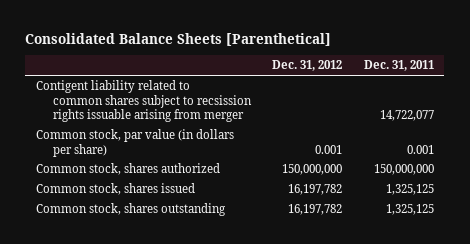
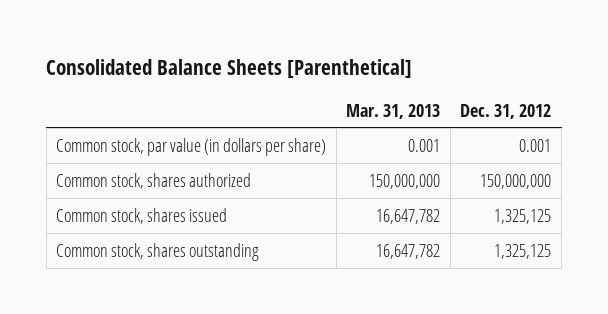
[363,60,434,72] Dec. 31, 2011 -> none
none -> [346,103,441,119] Mar. 31, 2013
[36,80,253,122] Contigent liability related to common shares subject to recsission rights issuable arising from merger -> none
[288,184,343,196] 16,197,782 -> [494,208,552,224] 1,325,125
[288,204,343,216] 16,197,782 -> [494,243,552,259] 1,325,125

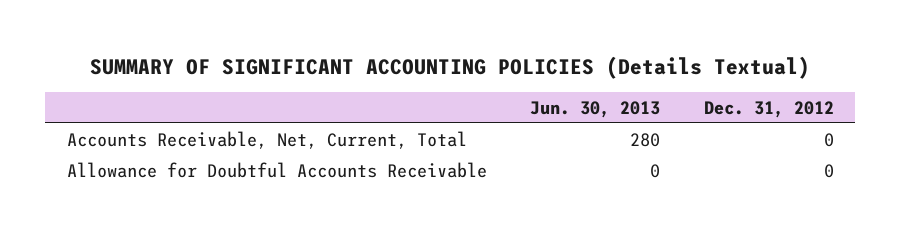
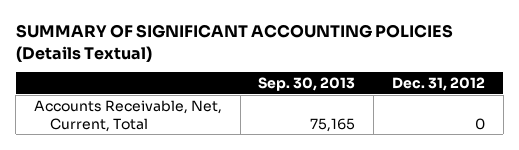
[530,100,661,118] Jun. 30, 2013 -> none
none -> [258,77,356,92] Sep. 30, 2013
[67,161,488,178] Allowance for Doubtful Accounts Receivable -> none

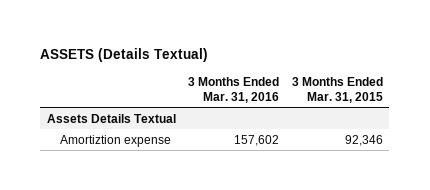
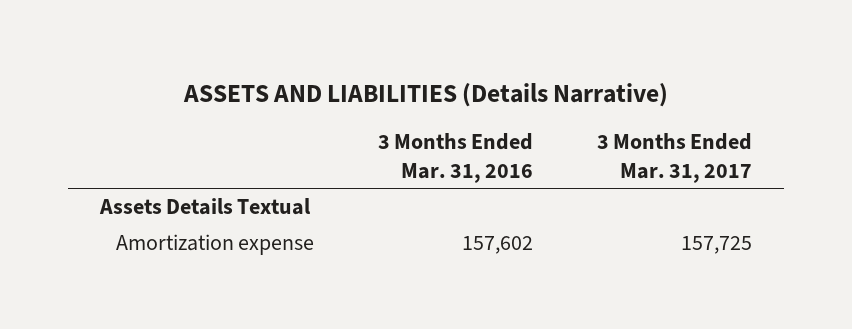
[40,47,209,62] ASSETS (Details Textual) -> [182,83,668,108] ASSETS AND LIABILITIES (Details Narrative)
[292,76,384,103] 3 Months Ended Mar. 31, 2015 -> none
none -> [596,133,752,183] 3 Months Ended Mar. 31, 2017
[59,134,171,147] Amortiztion expense -> [115,234,314,256] Amortization expense

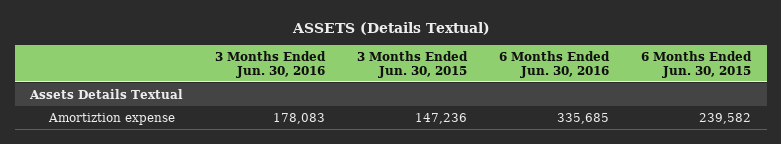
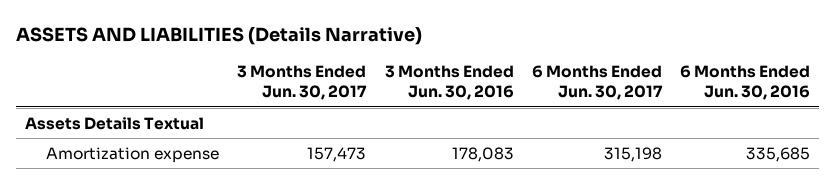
[291,21,490,35] ASSETS (Details Textual) -> [16,26,423,45] ASSETS AND LIABILITIES (Details Narrative)
[357,50,469,78] 3 Months Ended Jun. 30, 2015 -> none
[640,50,752,78] 6 Months Ended Jun. 30, 2015 -> none
none -> [237,65,368,101] 3 Months Ended Jun. 30, 2017
none -> [531,65,663,101] 6 Months Ended Jun. 30, 2017
[47,112,175,125] Amortiztion expense -> [45,146,219,163] Amortization expense

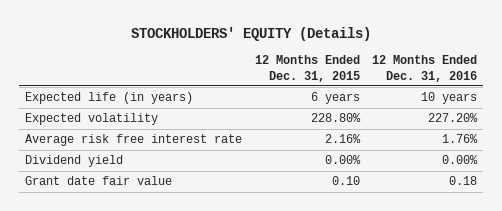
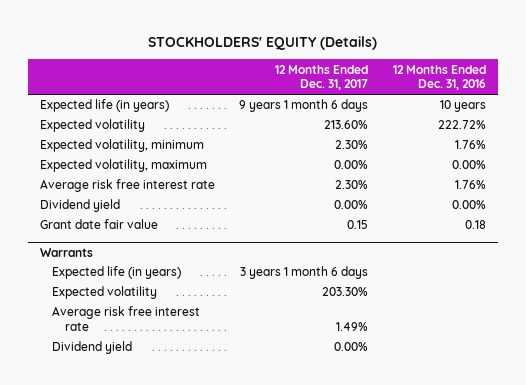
[254,55,360,82] 12 Months Ended Dec. 31, 2015 -> none
none -> [275,64,369,91] 12 Months Ended Dec. 31, 2017
[427,113,478,123] 227.20% -> [437,120,486,130] 222.72%
none -> [40,139,205,153] Expected volatility, minimum
none -> [40,159,208,173] Expected volatility, maximum
none -> [40,247,94,257] Warrants
none -> [52,266,182,280] Expected life (in years)
none -> [52,286,158,300] Expected volatility
none -> [52,306,201,332] Average risk free interest rate
none -> [52,341,133,355] Dividend yield

